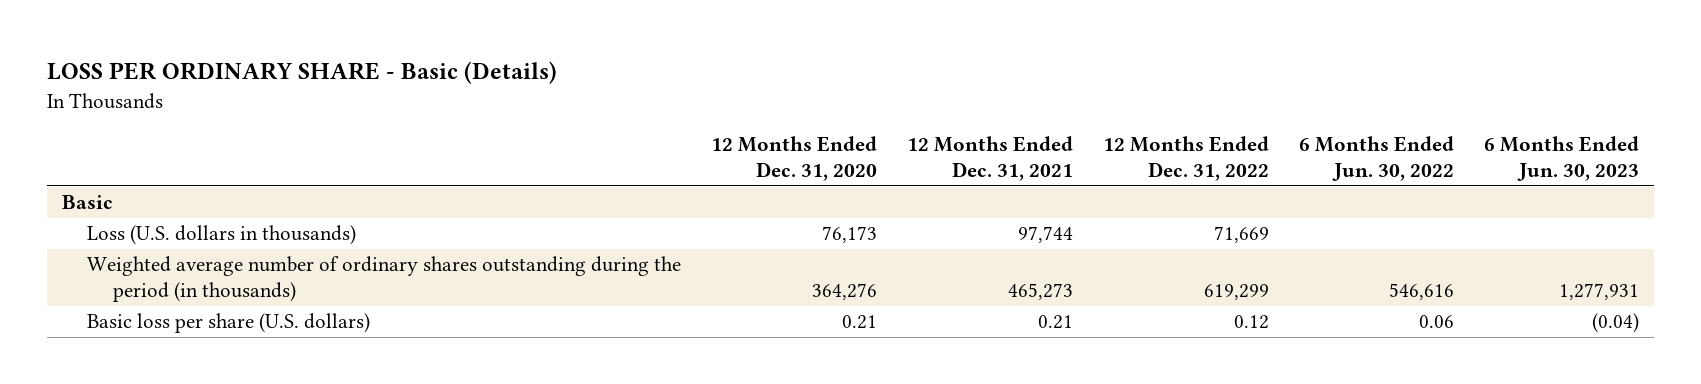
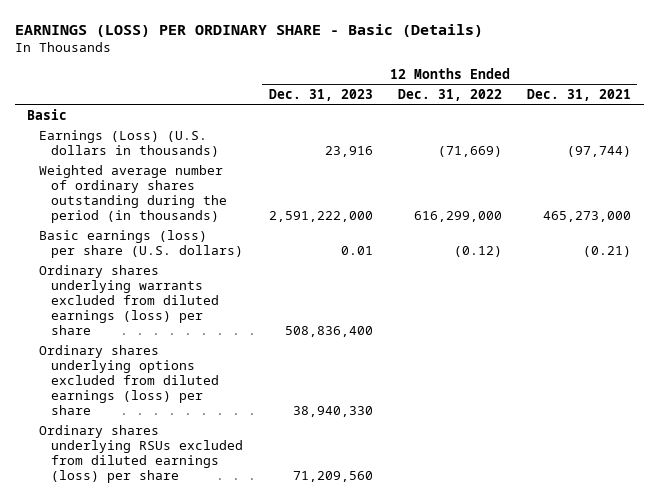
[47,61,558,85] LOSS PER ORDINARY SHARE - Basic (Details) -> [14,23,483,37] EARNINGS (LOSS) PER ORDINARY SHARE - Basic (Details)
[711,136,878,181] 12 Months Ended Dec. 31, 2020 -> none
[1299,136,1455,181] 6 Months Ended Jun. 30, 2022 -> none
[1484,136,1640,181] 6 Months Ended Jun. 30, 2023 -> none
none -> [268,89,373,102] Dec. 31, 2023
[87,225,357,246] Loss (U.S. dollars in thousands) -> [39,129,220,157] Earnings (Loss) (U.S. dollars in thousands)
[1018,226,1074,244] 97,744 -> [567,145,632,157] (97,744)
[1214,226,1270,244] 71,669 -> [437,145,502,157] (71,669)
[1008,283,1074,301] 465,273 -> [543,210,632,222] 465,273,000
[1204,284,1270,301] 619,299 -> [413,210,502,222] 616,299,000
[87,313,371,334] Basic loss per share (U.S. dollars) -> [39,229,244,258] Basic earnings (loss) per share (U.S. dollars)
[1038,315,1074,330] 0.21 -> [583,245,632,257] (0.21)
[1234,315,1270,330] 0.12 -> [453,245,502,257] (0.12)
none -> [39,264,220,335] Ordinary shares underlying warrants excluded from diluted earnings (loss) per share
none -> [39,344,220,415] Ordinary shares underlying options excluded from diluted earnings (loss) per share
none -> [39,424,244,483] Ordinary shares underlying RSUs excluded from diluted earnings (loss) per share

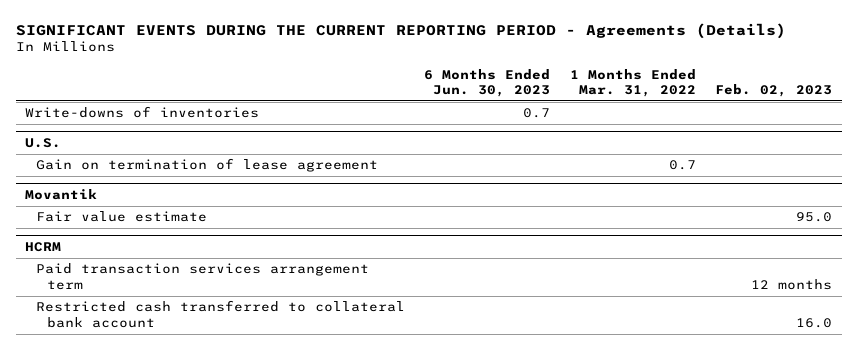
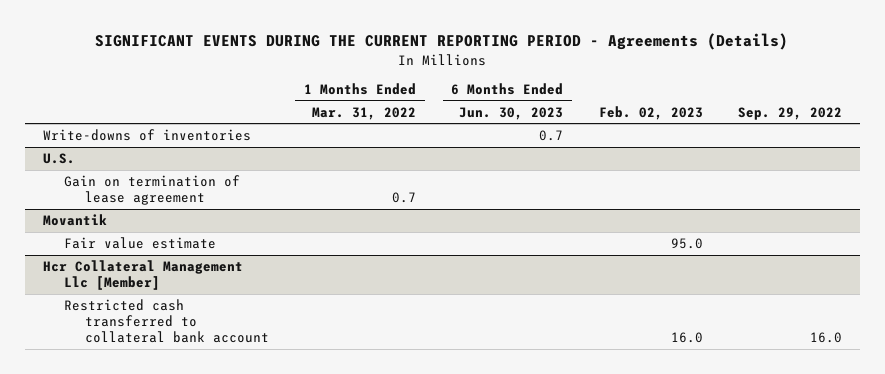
none -> [738,106,843,120] Sep. 29, 2022
[36,263,370,290] Paid transaction services arrangement term -> none
[25,242,62,253] HCRM -> [42,260,243,291] Hcr Collateral Management Llc [Member]

